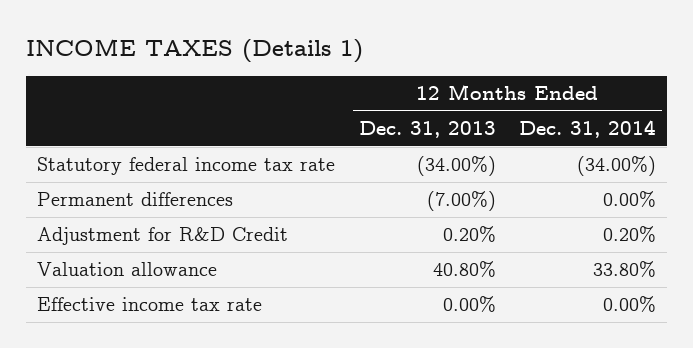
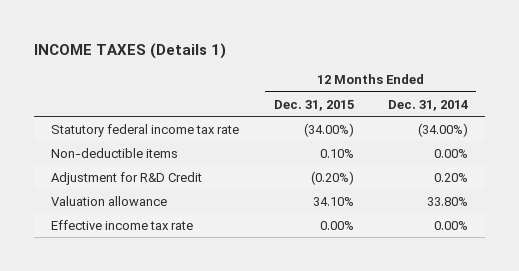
[358,121,496,139] Dec. 31, 2013 -> none
none -> [273,99,354,111] Dec. 31, 2015
[37,192,234,207] Permanent differences -> [51,147,179,158] Non-deductible items

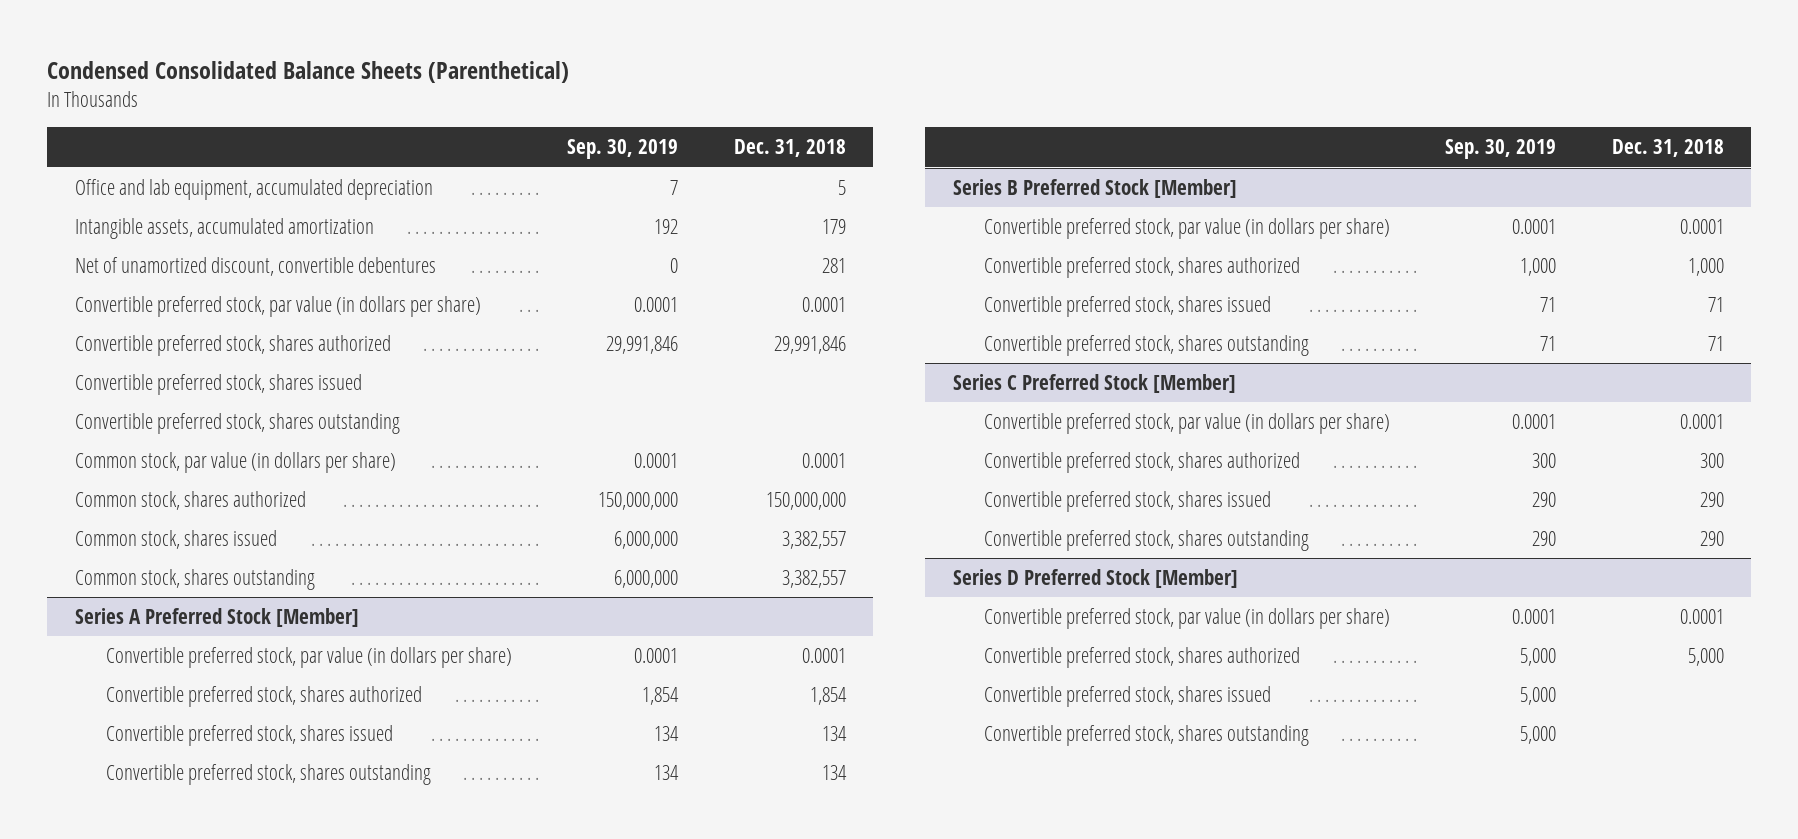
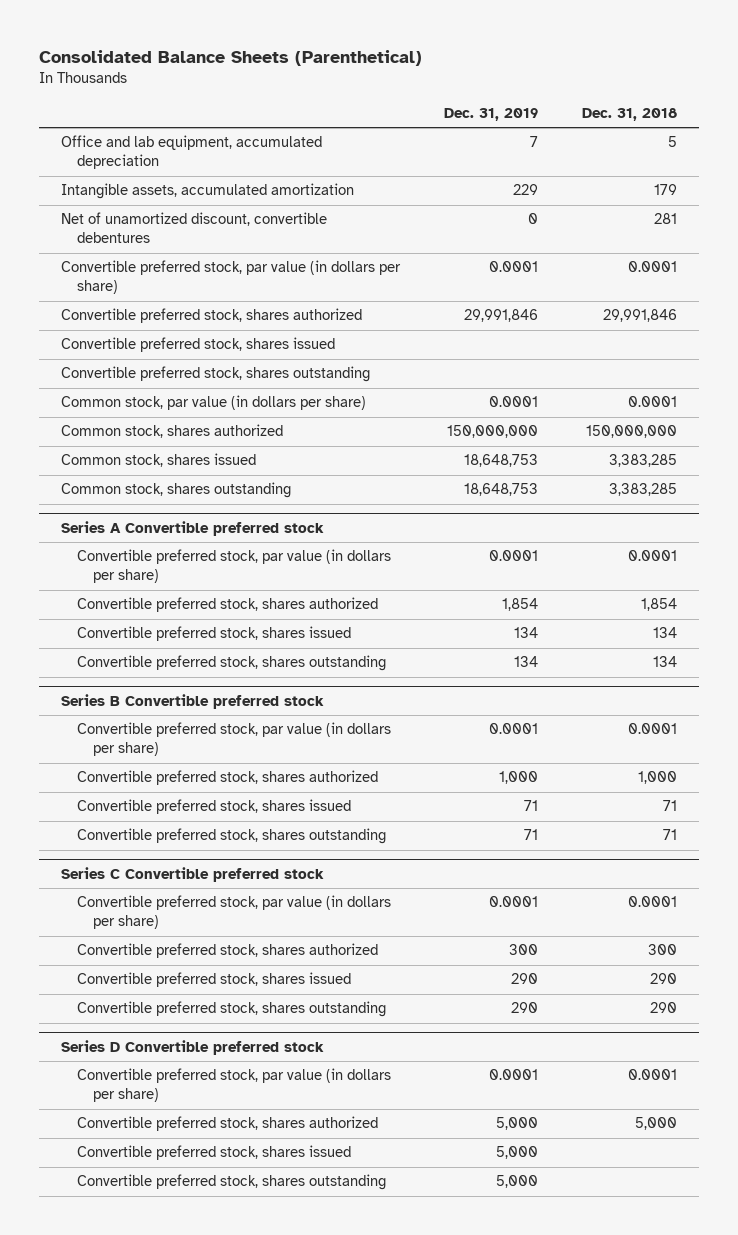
[46,60,569,83] Condensed Consolidated Balance Sheets (Parenthetical) -> [39,49,423,66] Consolidated Balance Sheets (Parenthetical)
[567,139,679,160] Sep. 30, 2019 -> none
none -> [443,108,538,122] Dec. 31, 2019
[781,531,846,550] 3,382,557 -> [608,454,677,468] 3,383,285
[781,570,846,589] 3,382,557 -> [608,483,677,497] 3,383,285
[74,608,359,628] Series A Preferred Stock [Member] -> [61,520,325,536] Series A Convertible preferred stock
[952,179,1237,199] Series B Preferred Stock [Member] -> [61,693,325,709] Series B Convertible preferred stock
[952,374,1236,394] Series C Preferred Stock [Member] -> [61,866,325,882] Series C Convertible preferred stock
[952,569,1238,589] Series D Preferred Stock [Member] -> [61,1039,325,1055] Series D Convertible preferred stock

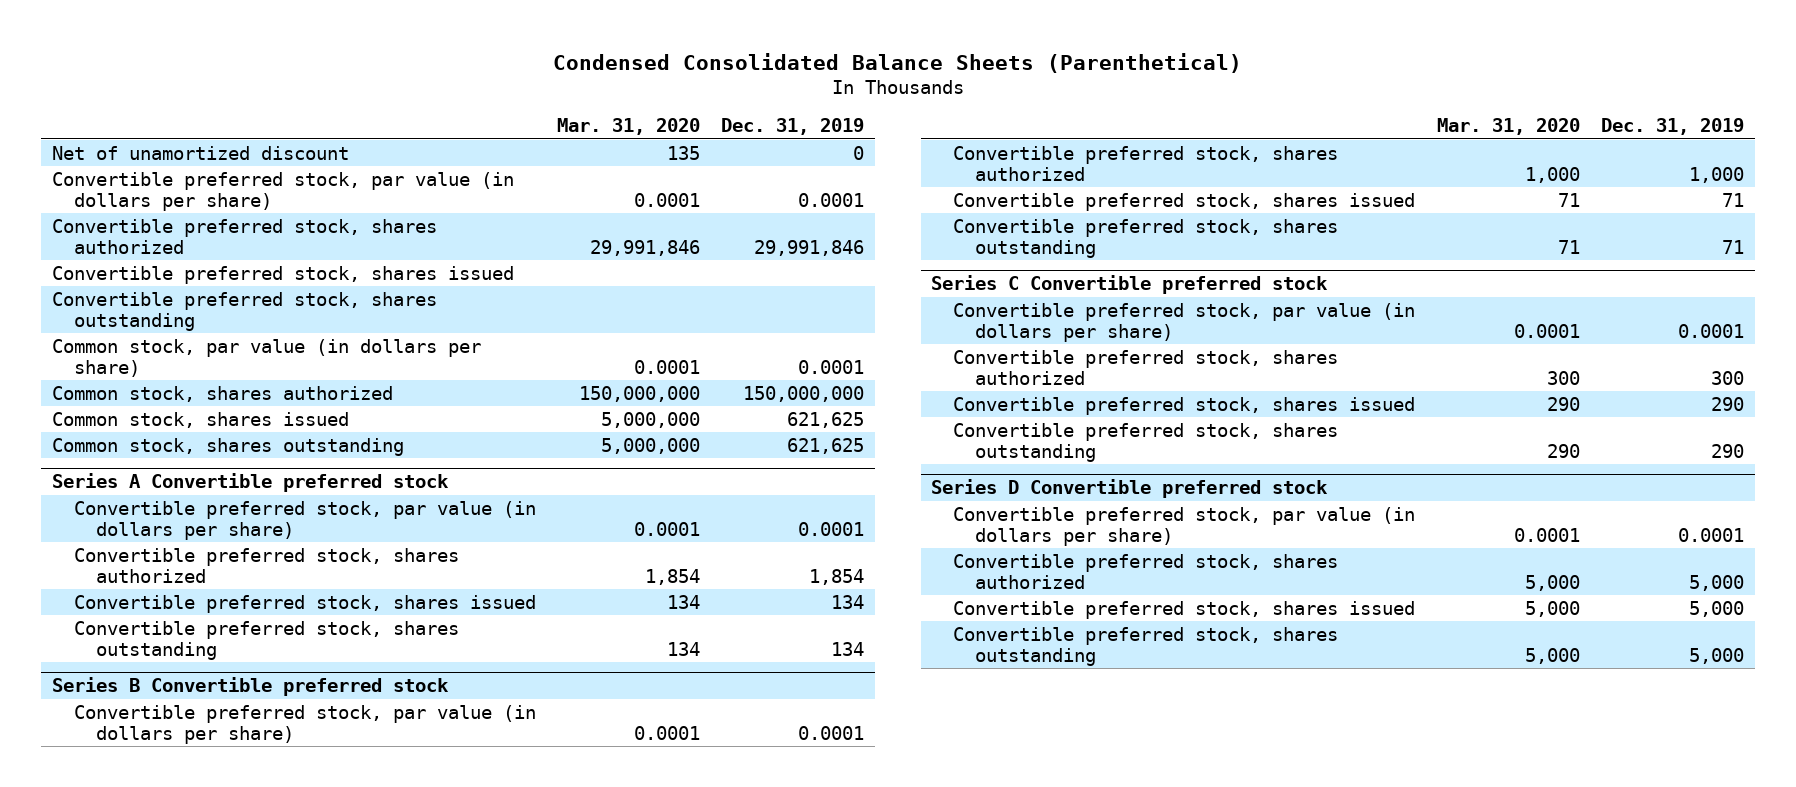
[39,49,423,66] Consolidated Balance Sheets (Parenthetical) -> [552,52,1242,73] Condensed Consolidated Balance Sheets (Parenthetical)
[581,108,677,122] Dec. 31, 2018 -> none
none -> [557,118,701,136] Mar. 31, 2020
[61,135,323,170] Office and lab equipment, accumulated depreciation -> none
[61,183,355,200] Intangible assets, accumulated amortization -> none
[61,212,328,244] Net of unamortized discount, convertible debentures -> [51,145,349,160] Net of unamortized discount
[463,454,538,468] 18,648,753 -> [787,411,865,428] 621,625
[463,483,538,497] 18,648,753 -> [787,437,865,454] 621,625

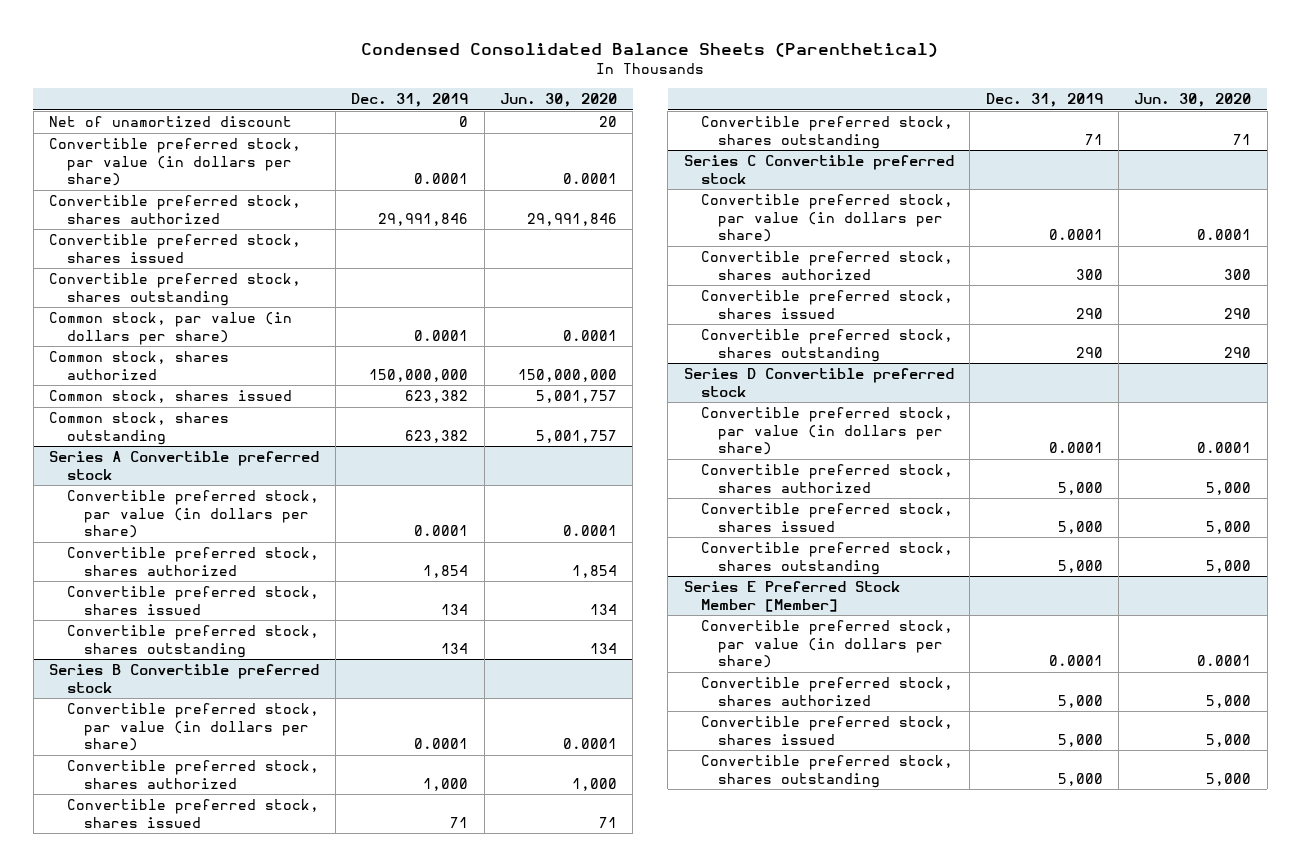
[557,118,701,136] Mar. 31, 2020 -> none
none -> [499,93,617,108] Jun. 30, 2020
[787,411,865,428] 621,625 -> [405,390,469,404] 623,382
[787,437,865,454] 621,625 -> [405,429,469,443] 623,382
none -> [683,581,900,612] Series E Preferred Stock Member [Member]
none -> [701,620,954,669] Convertible preferred stock, par value (in dollars per share)
none -> [701,677,954,706] Convertible preferred stock, shares authorized
none -> [701,716,954,745] Convertible preferred stock, shares issued
none -> [701,755,954,788] Convertible preferred stock, shares outstanding

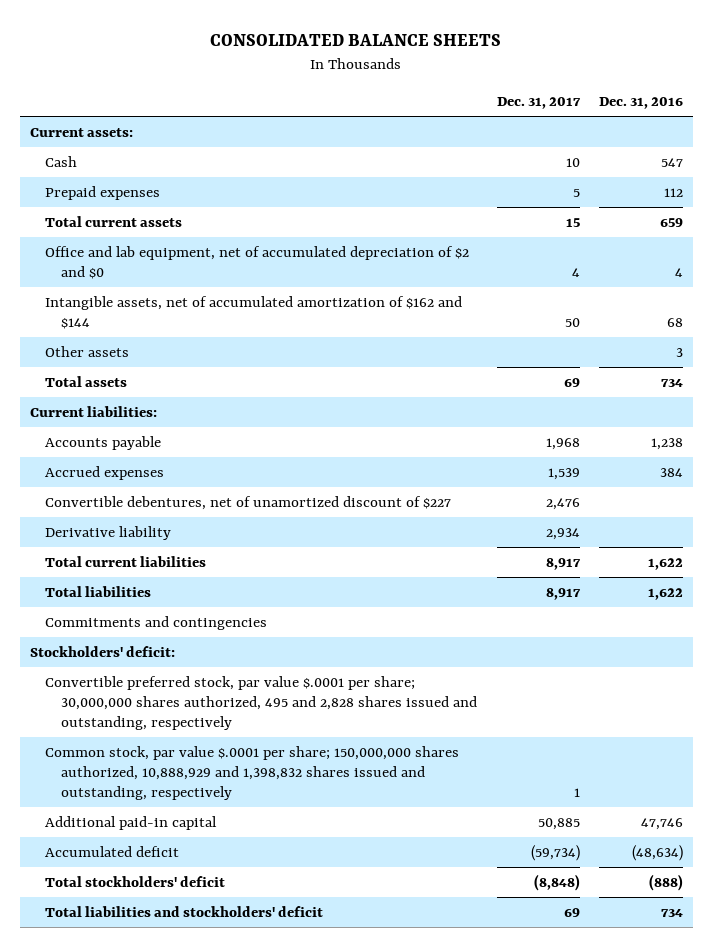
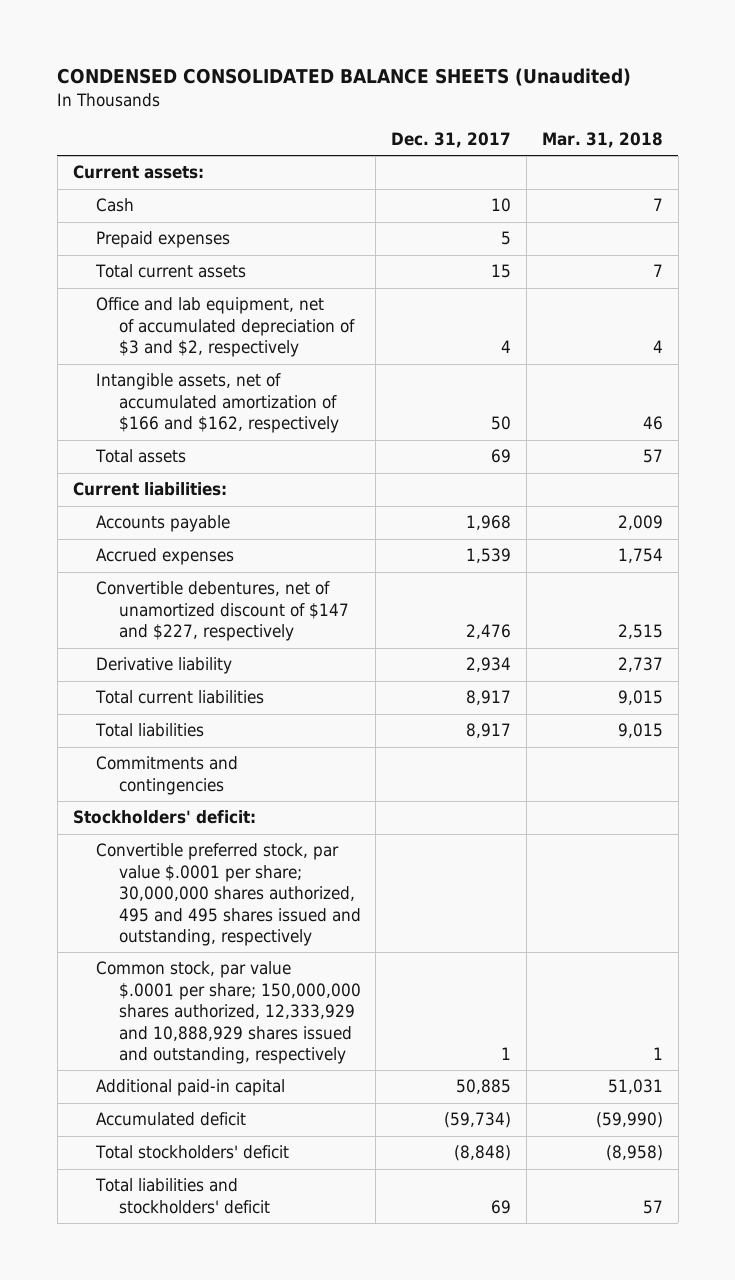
[210,34,502,47] CONSOLIDATED BALANCE SHEETS -> [57,68,632,87] CONDENSED CONSOLIDATED BALANCE SHEETS (Unaudited)
[599,97,684,110] Dec. 31, 2016 -> none
none -> [541,131,663,148] Mar. 31, 2018
[45,345,130,357] Other assets -> none
[45,245,470,279] Office and lab equipment, net of accumulated depreciation of $2 and $0 -> [95,297,355,358] Office and lab equipment, net of accumulated depreciation of $3 and $2, respectively
[45,295,463,329] Intangible assets, net of accumulated amortization of $162 and $144 -> [95,373,339,434] Intangible assets, net of accumulated amortization of $166 and $162, respectively
[45,495,452,510] Convertible debentures, net of unamortized discount of $227 -> [95,581,349,642] Convertible debentures, net of unamortized discount of $147 and $227, respectively
[45,675,478,730] Convertible preferred stock, par value $.0001 per share; 30,000,000 shares authorized, 495 and 2,828 shares issued and outstanding, respectively -> [95,843,361,947] Convertible preferred stock, par value $.0001 per share; 30,000,000 shares authorized, 495 and 495 shares issued and outstanding, respectively
[45,745,460,800] Common stock, par value $.0001 per share; 150,000,000 shares authorized, 10,888,929 and 1,398,832 shares issued and outstanding, respectively -> [95,961,361,1065] Common stock, par value $.0001 per share; 150,000,000 shares authorized, 12,333,929 and 10,888,929 shares issued and outstanding, respectively

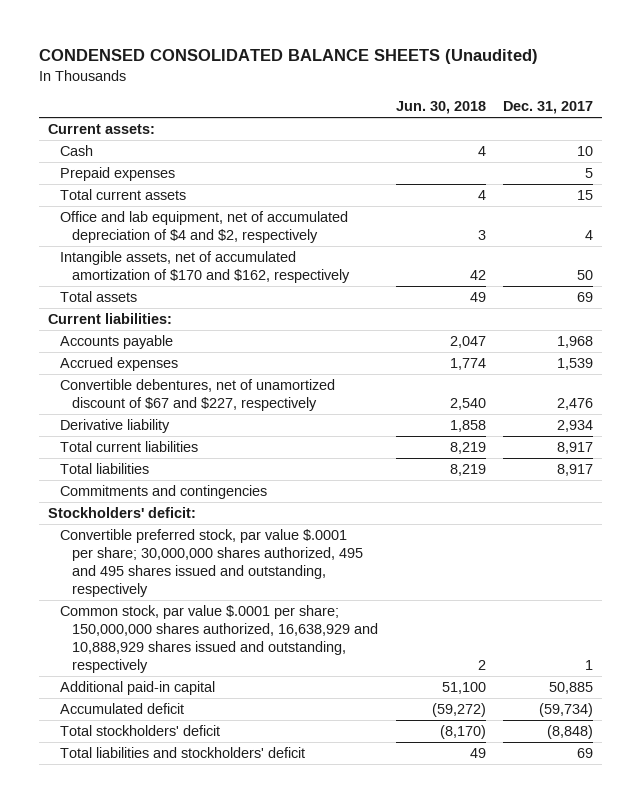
[541,131,663,148] Mar. 31, 2018 -> none
none -> [395,101,486,115] Jun. 30, 2018
[95,297,355,358] Office and lab equipment, net of accumulated depreciation of $3 and $2, respectively -> [59,211,348,244] Office and lab equipment, net of accumulated depreciation of $4 and $2, respectively
[95,373,339,434] Intangible assets, net of accumulated amortization of $166 and $162, respectively -> [59,251,351,284] Intangible assets, net of accumulated amortization of $170 and $162, respectively
[95,581,349,642] Convertible debentures, net of unamortized discount of $147 and $227, respectively -> [59,379,335,412] Convertible debentures, net of unamortized discount of $67 and $227, respectively
[95,961,361,1065] Common stock, par value $.0001 per share; 150,000,000 shares authorized, 12,333,929 and 10,888,929 shares issued and outstanding, respectively -> [59,605,379,674] Common stock, par value $.0001 per share; 150,000,000 shares authorized, 16,638,929 and 10,888,929 shares issued and outstanding, respectively

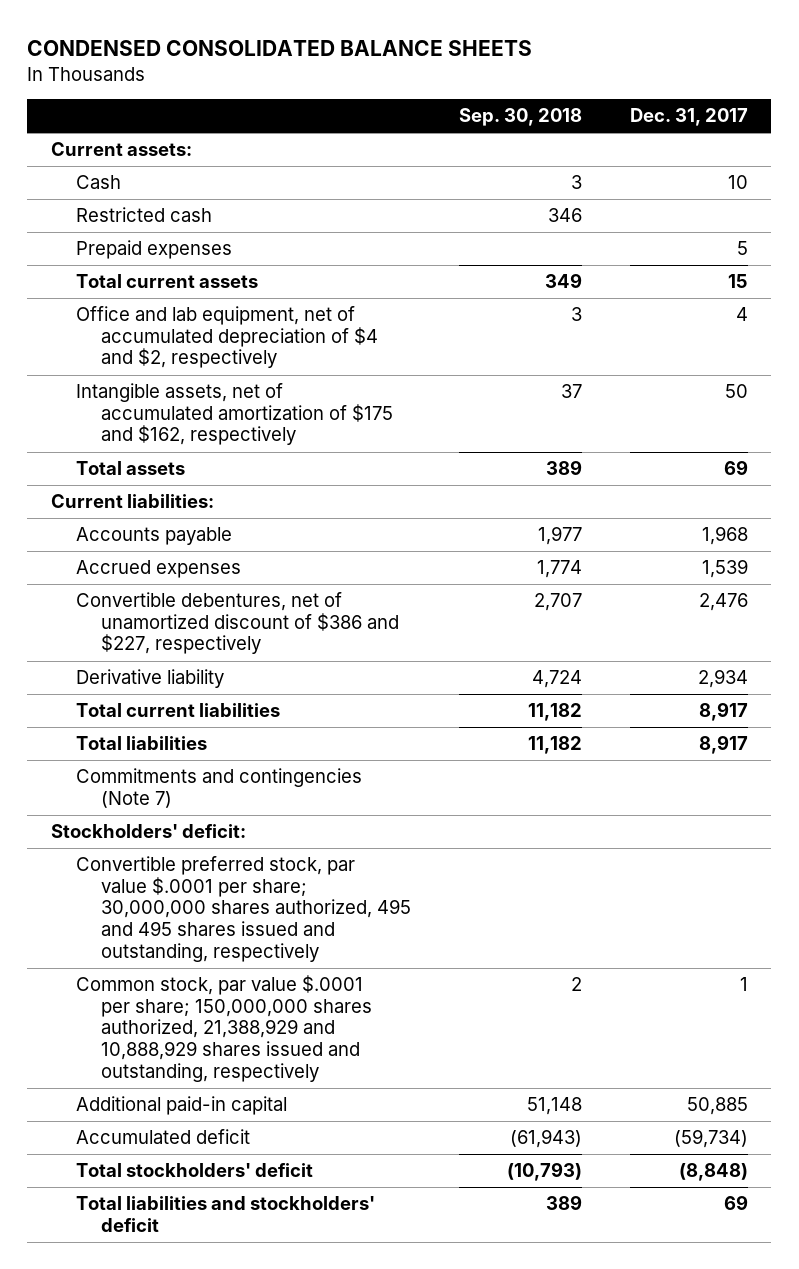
[38,49,538,65] CONDENSED CONSOLIDATED BALANCE SHEETS (Unaudited) -> [27,39,533,56] CONDENSED CONSOLIDATED BALANCE SHEETS
[395,101,486,115] Jun. 30, 2018 -> none
none -> [458,108,582,127] Sep. 30, 2018
none -> [76,207,213,223] Restricted cash
[59,251,351,284] Intangible assets, net of accumulated amortization of $170 and $162, respectively -> [76,383,394,446] Intangible assets, net of accumulated amortization of $175 and $162, respectively
[59,379,335,412] Convertible debentures, net of unamortized discount of $67 and $227, respectively -> [76,592,400,655] Convertible debentures, net of unamortized discount of $386 and $227, respectively
[59,485,267,500] Commitments and contingencies -> [76,768,363,808] Commitments and contingencies (Note 7)
[59,605,379,674] Common stock, par value $.0001 per share; 150,000,000 shares authorized, 16,638,929 and 10,888,929 shares issued and outstanding, respectively -> [76,975,373,1082] Common stock, par value $.0001 per share; 150,000,000 shares authorized, 21,388,929 and 10,888,929 shares issued and outstanding, respectively

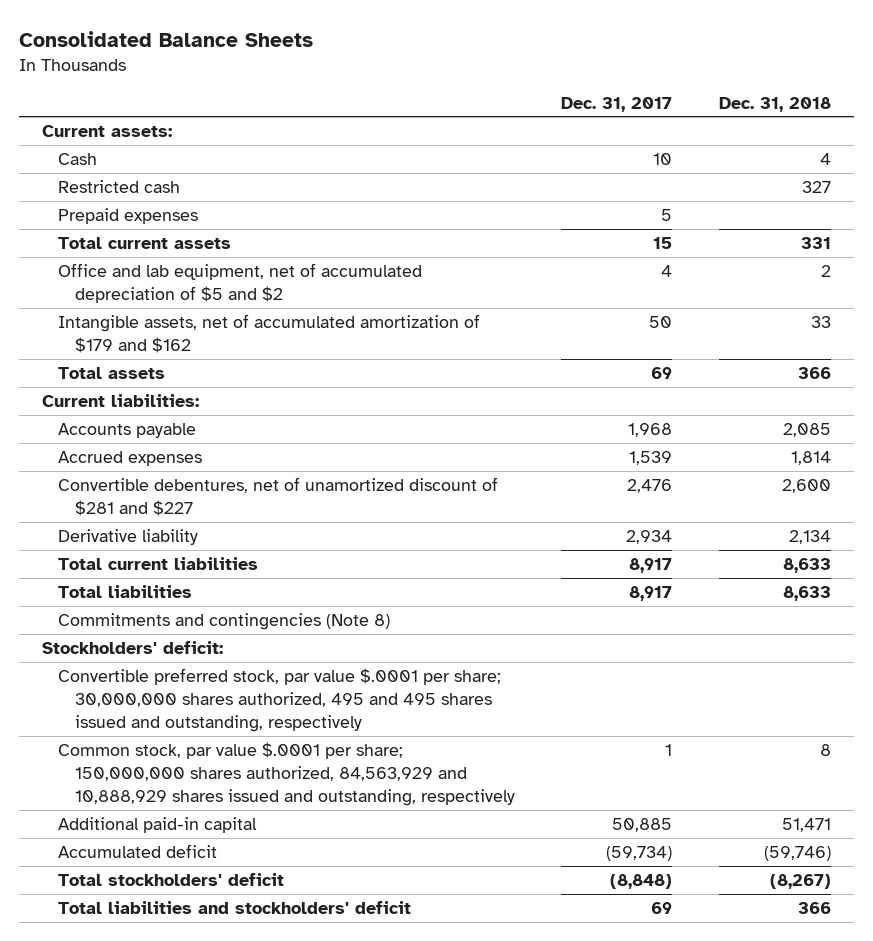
[27,39,533,56] CONDENSED CONSOLIDATED BALANCE SHEETS -> [18,30,313,47] Consolidated Balance Sheets
[458,108,582,127] Sep. 30, 2018 -> none
none -> [718,96,831,112] Dec. 31, 2018
[76,306,379,369] Office and lab equipment, net of accumulated depreciation of $4 and $2, respectively -> [58,262,423,303] Office and lab equipment, net of accumulated depreciation of $5 and $2
[76,383,394,446] Intangible assets, net of accumulated amortization of $175 and $162, respectively -> [58,313,481,353] Intangible assets, net of accumulated amortization of $179 and $162
[76,592,400,655] Convertible debentures, net of unamortized discount of $386 and $227, respectively -> [58,476,499,516] Convertible debentures, net of unamortized discount of $281 and $227
[76,768,363,808] Commitments and contingencies (Note 7) -> [58,612,391,630] Commitments and contingencies (Note 8)
[76,975,373,1082] Common stock, par value $.0001 per share; 150,000,000 shares authorized, 21,388,929 and 10,888,929 shares issued and outstanding, respectively -> [58,741,515,806] Common stock, par value $.0001 per share; 150,000,000 shares authorized, 84,563,929 and 10,888,929 shares issued and outstanding, respectively

